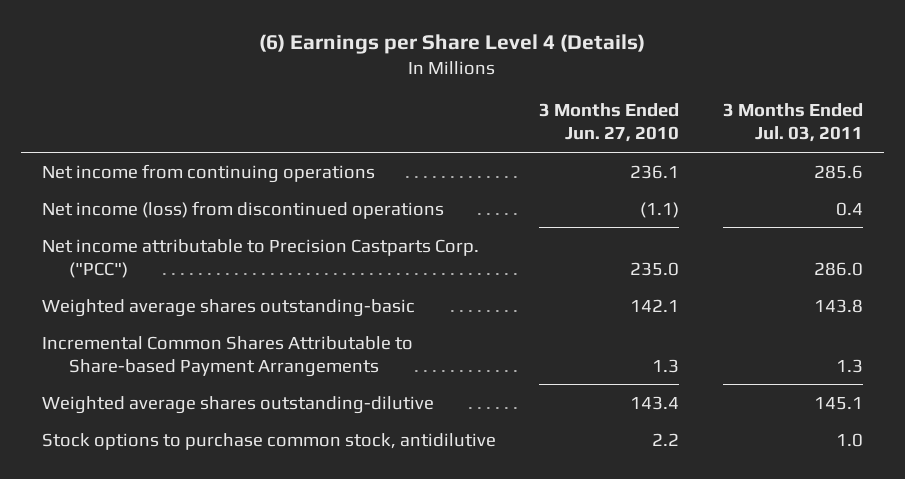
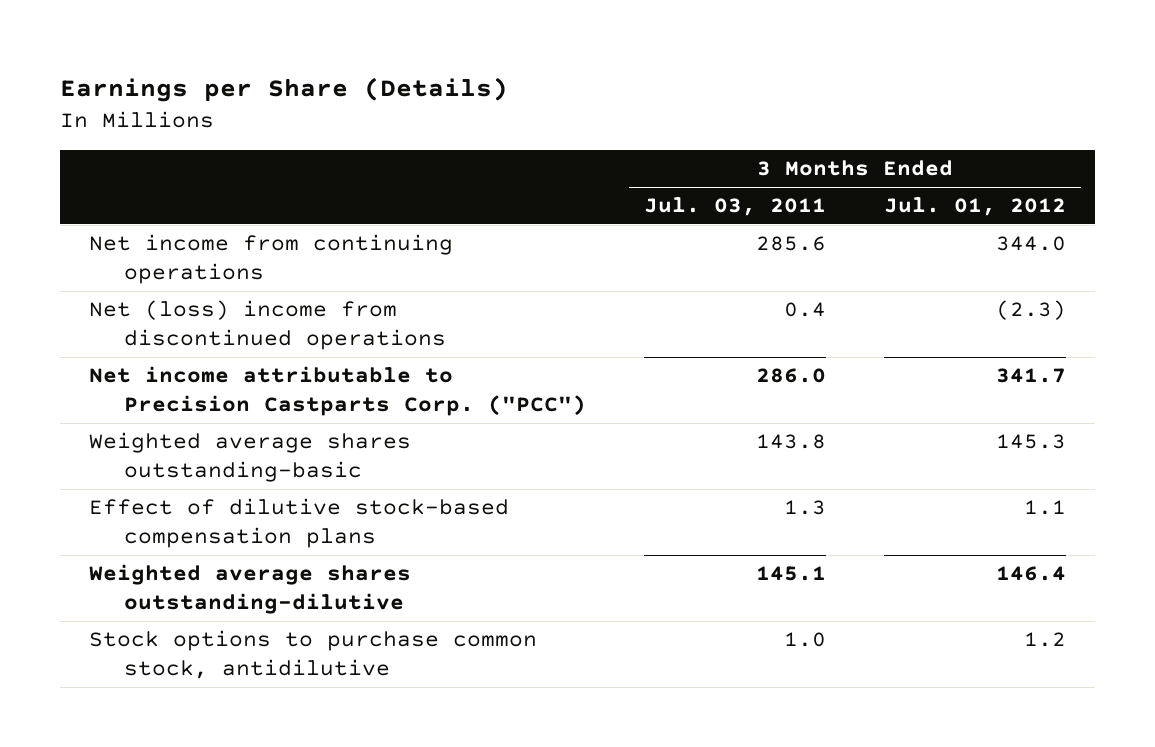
[259,33,646,54] (6) Earnings per Share Level 4 (Details) -> [60,77,509,103] Earnings per Share (Details)
[539,103,680,143] 3 Months Ended Jun. 27, 2010 -> none
none -> [884,197,1067,217] Jul. 01, 2012
[42,200,445,219] Net income (loss) from discontinued operations -> [89,300,446,351] Net (loss) income from discontinued operations
[42,335,414,377] Incremental Common Shares Attributable to Share-based Payment Arrangements -> none
none -> [89,498,510,549] Effect of dilutive stock-based compensation plans

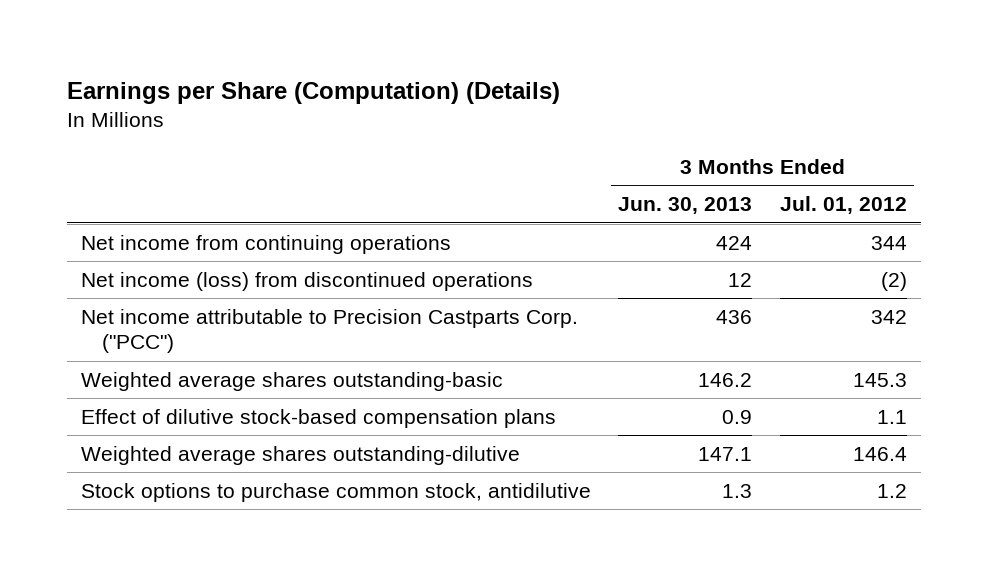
[60,77,509,103] Earnings per Share (Details) -> [66,82,560,105] Earnings per Share (Computation) (Details)
[643,197,826,217] Jul. 03, 2011 -> none
none -> [618,197,753,215] Jun. 30, 2013
[996,236,1067,252] 344.0 -> [870,235,907,250] 344
[89,300,446,351] Net (loss) income from discontinued operations -> [80,271,533,291] Net income (loss) from discontinued operations
[996,300,1067,321] (2.3) -> [880,271,907,291] (2)
[996,368,1067,384] 341.7 -> [870,309,907,324] 342

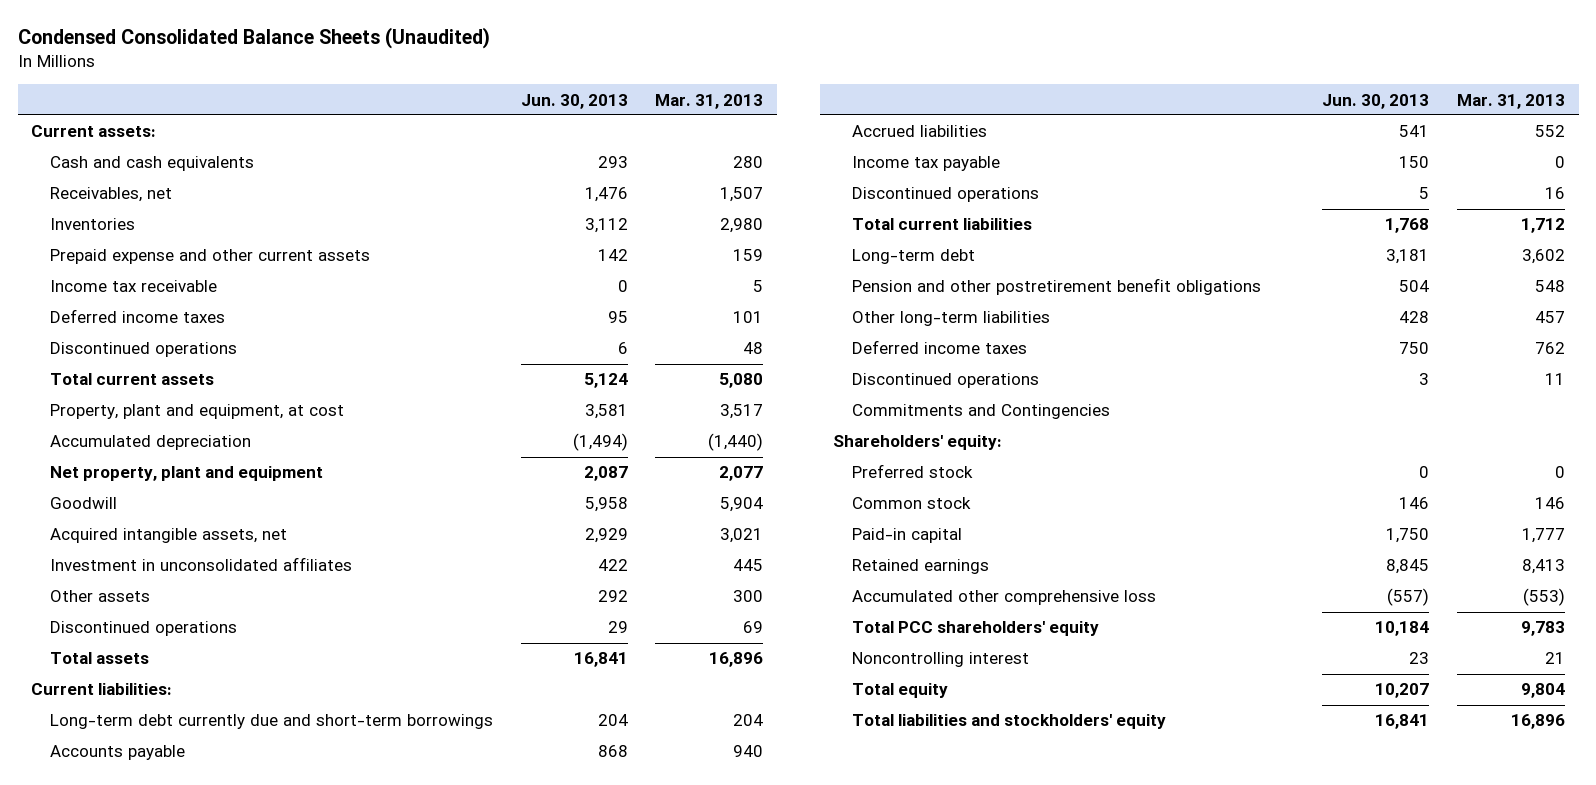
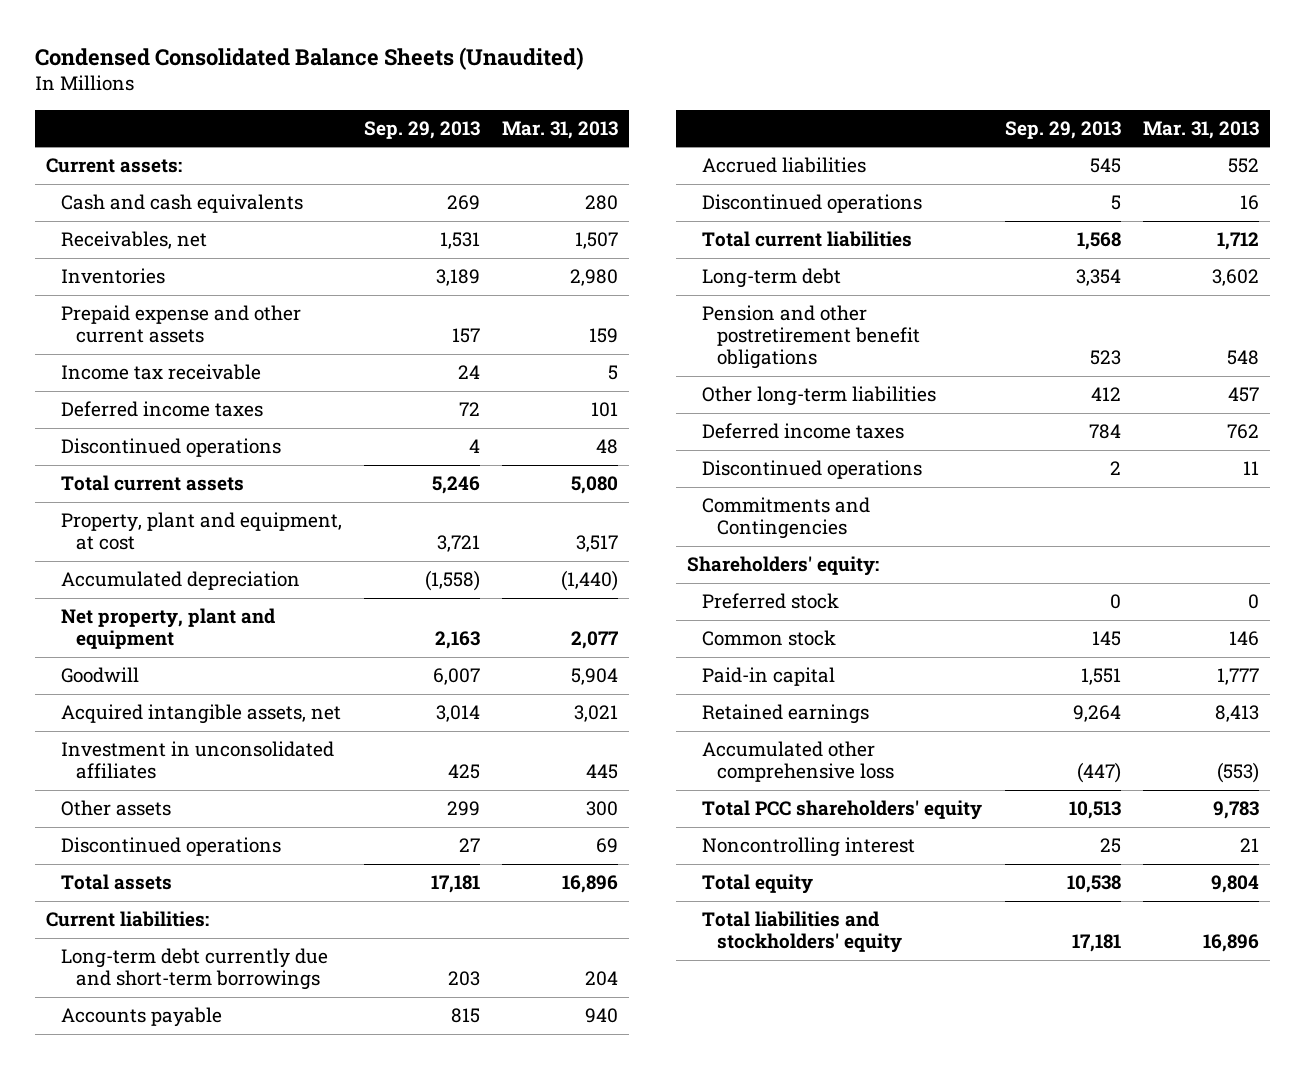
[520,93,628,109] Jun. 30, 2013 -> none
none -> [363,120,480,139] Sep. 29, 2013
[851,156,1000,172] Income tax payable -> none

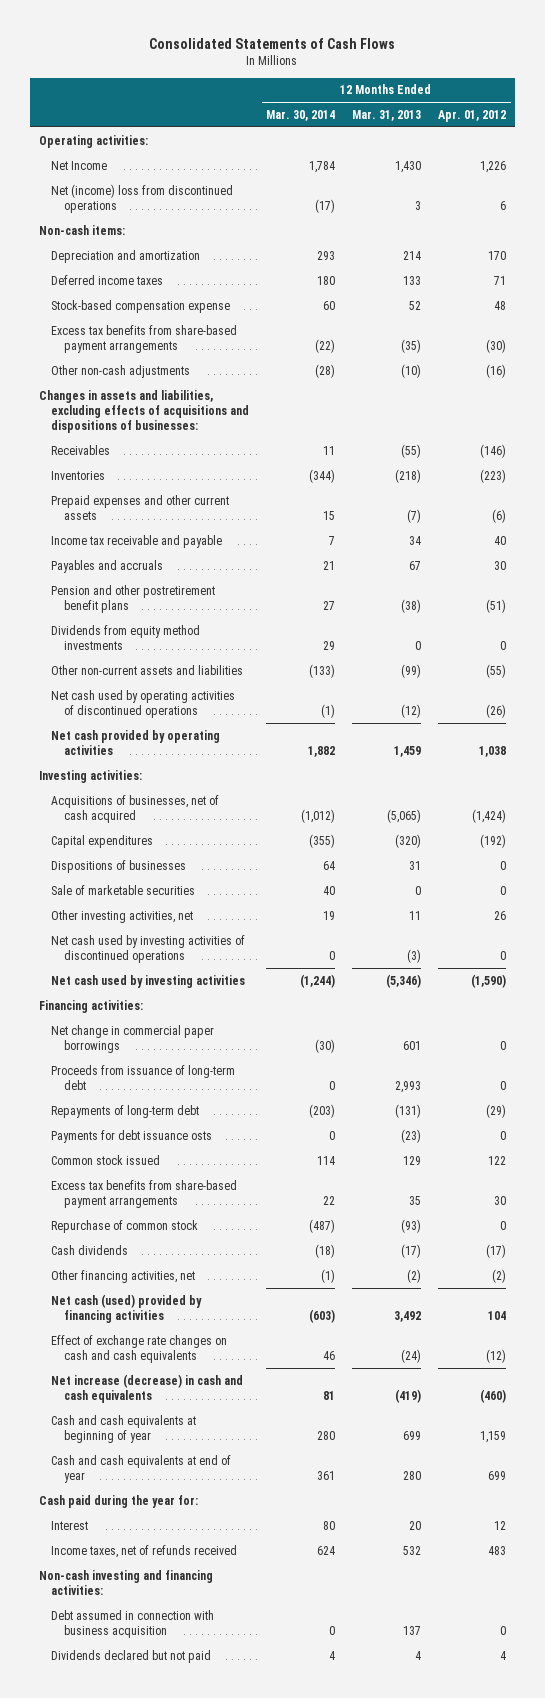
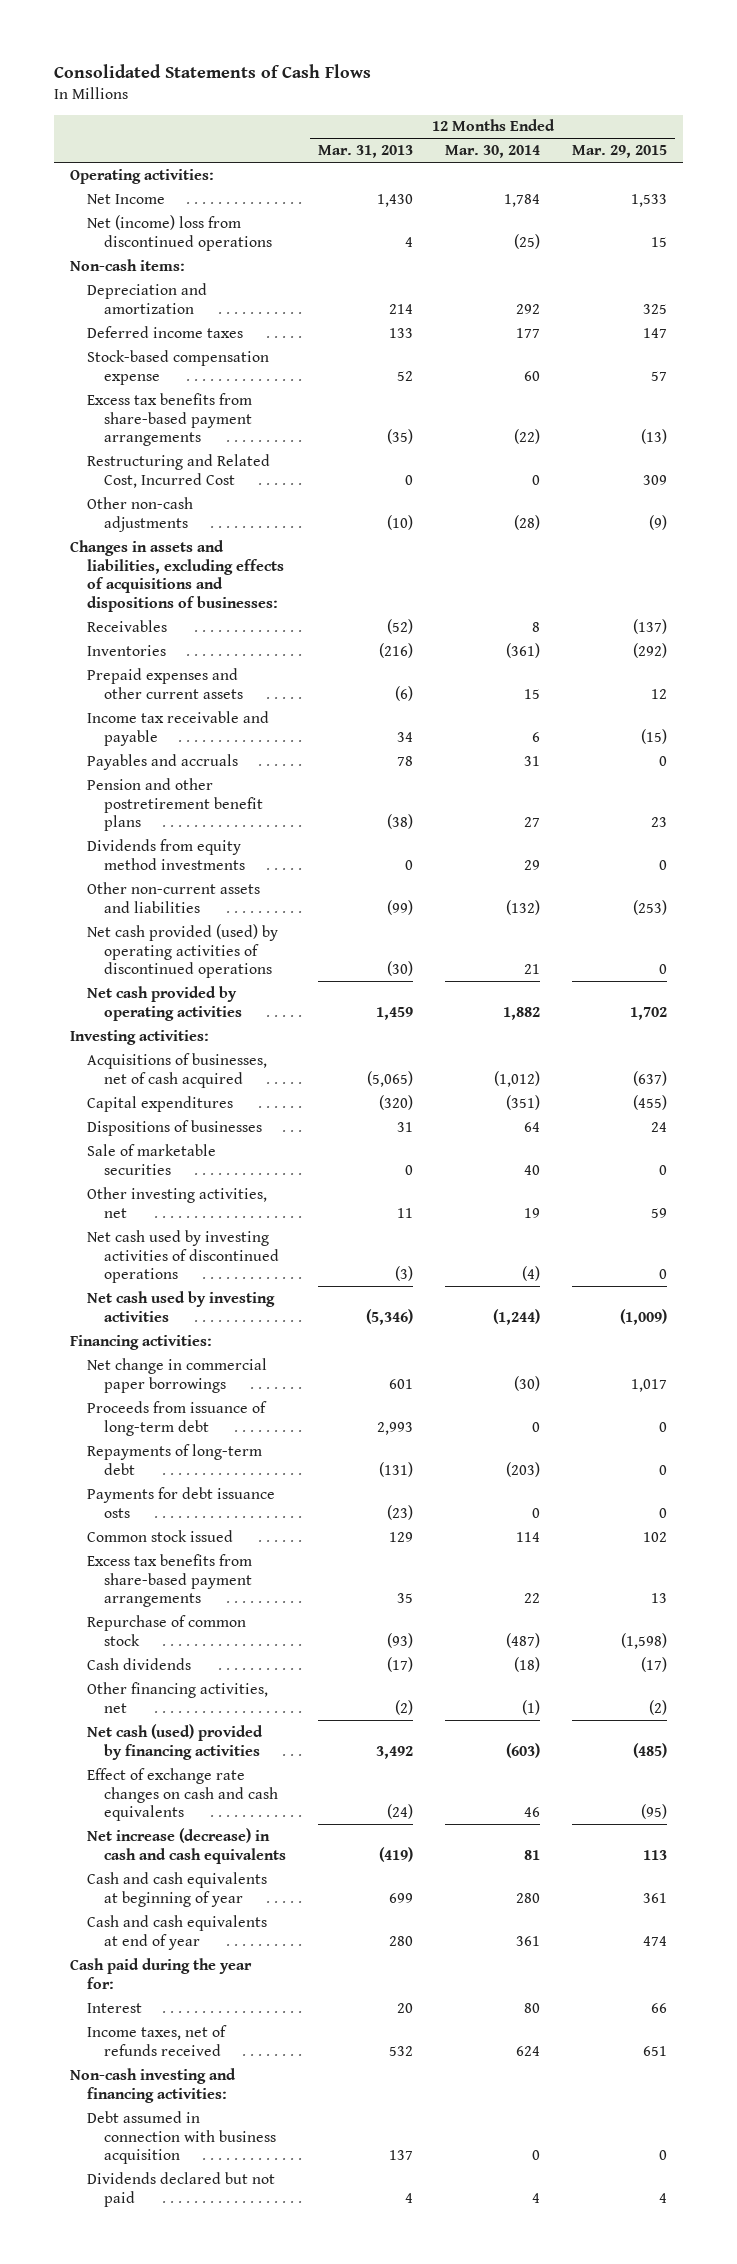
[438,109,507,122] Apr. 01, 2012 -> none
none -> [572,145,668,159] Mar. 29, 2015
[315,198,336,213] (17) -> [514,233,541,249] (25)
[415,200,422,210] 3 -> [405,236,414,247] 4
[317,250,336,260] 293 -> [516,303,541,314] 292
[317,275,336,285] 180 -> [516,327,541,338] 177
none -> [86,453,270,488] Restructuring and Related Cost, Incurred Cost
[323,445,336,455] 11 -> [532,621,541,632] 8
[401,443,422,458] (55) -> [387,618,414,634] (52)
[309,468,336,483] (344) -> [506,642,541,658] (361)
[395,468,422,483] (218) -> [379,642,414,658] (216)
[407,508,422,523] (7) -> [395,685,414,701] (6)
[329,535,336,545] 7 -> [532,731,541,742] 6
[323,560,336,570] 21 -> [524,755,541,766] 31
[409,560,422,570] 67 -> [397,755,414,766] 78
[309,663,336,678] (133) -> [506,899,541,915] (132)
[51,689,236,718] Net cash used by operating activities of discontinued operations -> [86,923,278,979] Net cash provided (used) by operating activities of discontinued operations
[321,703,336,718] (1) -> [524,964,541,975] 21
[401,703,422,718] (12) -> [387,961,414,977] (30)
[309,833,336,848] (355) -> [506,1094,541,1110] (351)
[329,950,336,960] 0 -> [522,1266,541,1282] (4)

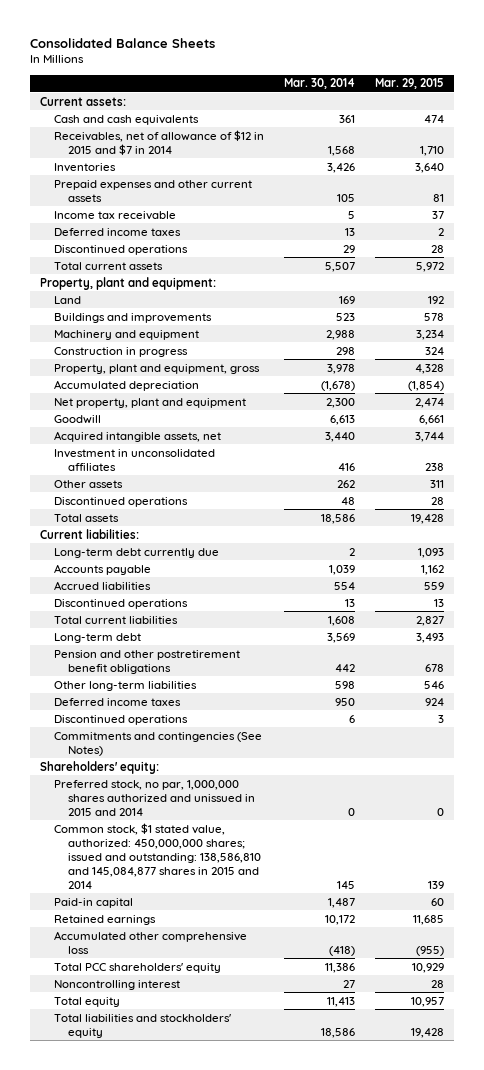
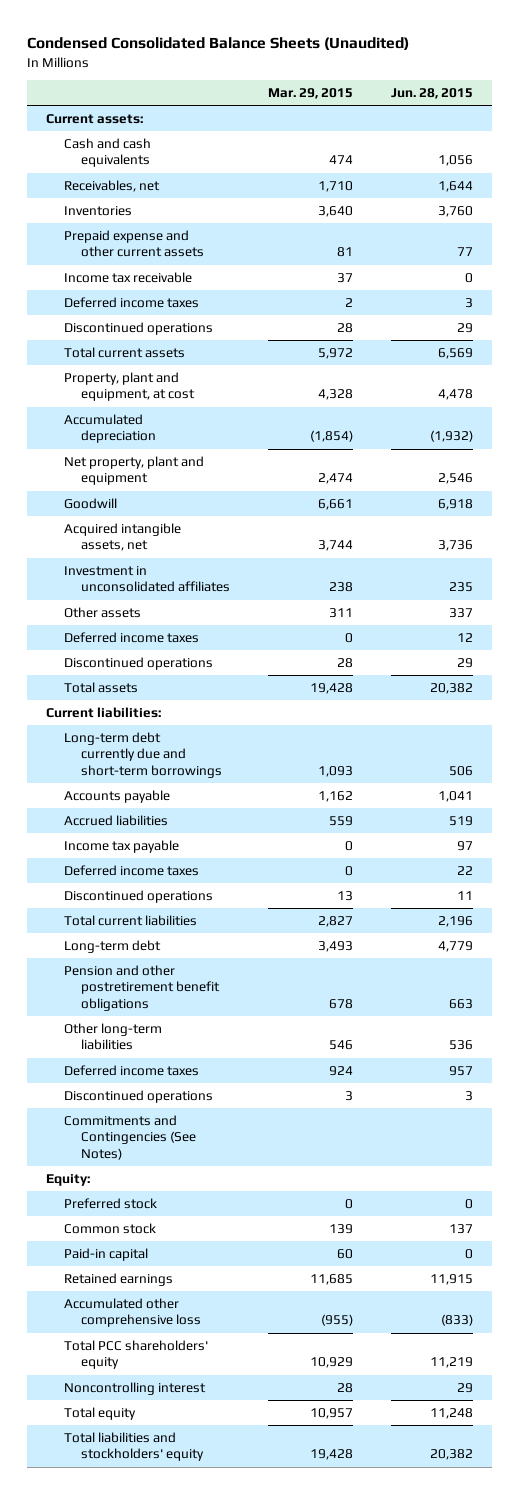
[29,37,215,48] Consolidated Balance Sheets -> [27,37,410,51] Condensed Consolidated Balance Sheets (Unaudited)
[283,78,355,90] Mar. 30, 2014 -> none
none -> [390,88,473,100] Jun. 28, 2015
[53,129,264,155] Receivables, net of allowance of $12 in 2015 and $7 in 2014 -> [63,179,160,192] Receivables, net
[53,179,252,202] Prepaid expenses and other current assets -> [63,229,205,258] Prepaid expense and other current assets
[39,276,216,290] Property, plant and equipment: -> none
[53,295,81,304] Land -> none
[53,312,212,323] Buildings and improvements -> none
[53,329,199,340] Machinery and equipment -> none
[53,346,188,357] Construction in progress -> none
[53,363,260,374] Property, plant and equipment, gross -> [63,371,196,402] Property, plant and equipment, at cost
none -> [63,631,199,643] Deferred income taxes
[53,547,219,558] Long-term debt currently due -> [63,731,223,779] Long-term debt currently due and short-term borrowings
none -> [63,839,179,853] Income tax payable
none -> [63,864,199,876] Deferred income taxes
[53,731,262,756] Commitments and contingencies (See Notes) -> [63,1114,197,1161] Commitments and Contingencies (See Notes)
[39,760,159,774] Shareholders' equity: -> [46,1173,91,1186] Equity:
[53,779,256,816] Preferred stock, no par, 1,000,000 shares authorized and unissued in 2015 and 2014 -> [63,1197,157,1209] Preferred stock
[53,822,262,889] Common stock, $1 stated value, authorized: 450,000,000 shares; issued and outstanding: 138,586,810 and 145,084,877 shares in 2015 and 2014 -> [63,1222,156,1234] Common stock

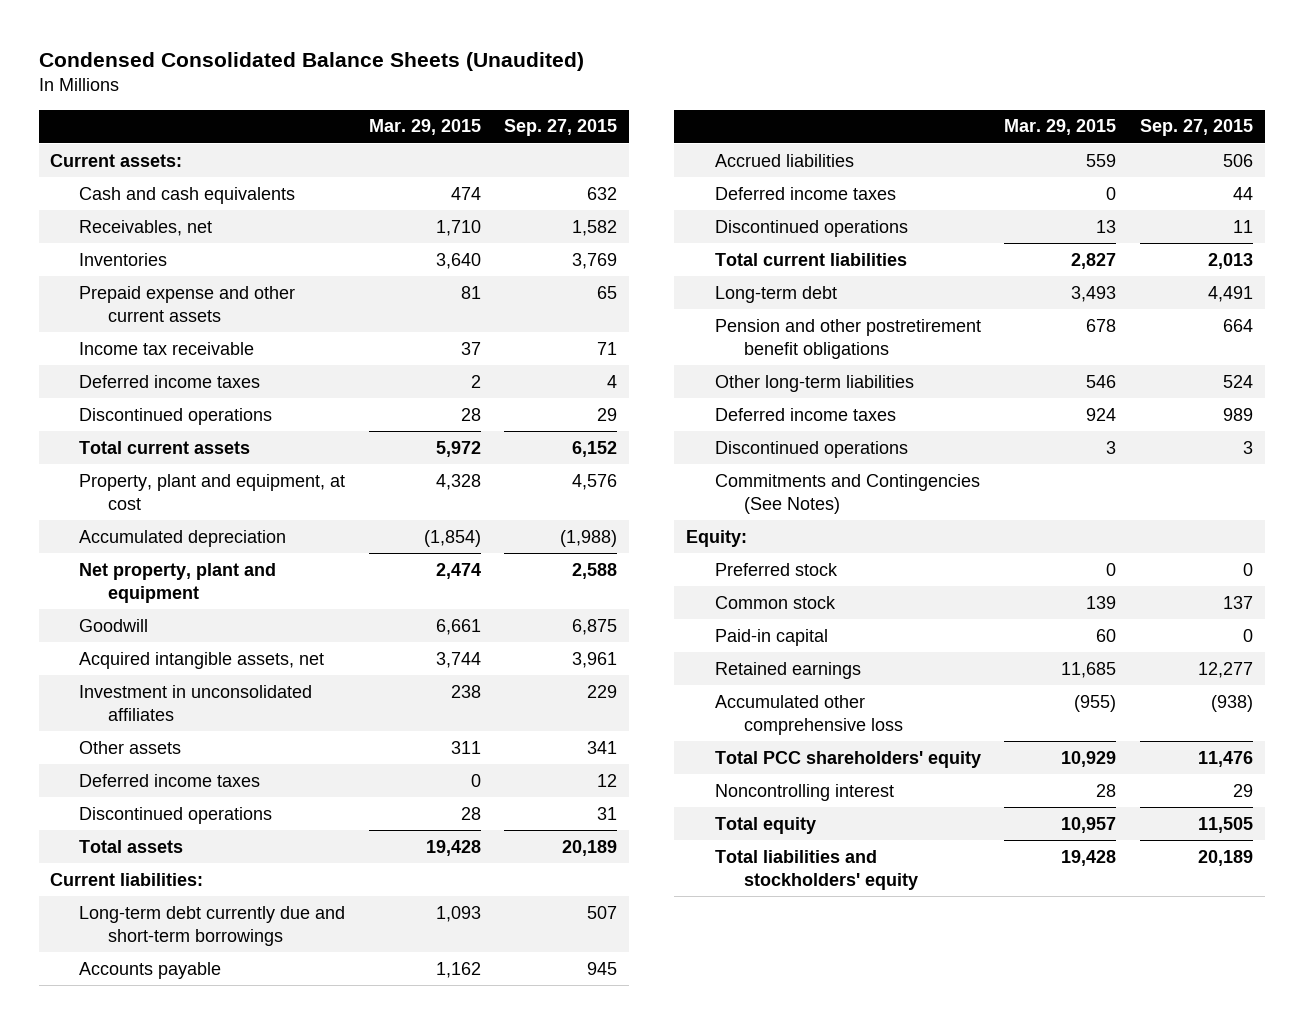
[390,88,473,100] Jun. 28, 2015 -> none
none -> [504,119,618,137] Sep. 27, 2015
[63,839,179,853] Income tax payable -> none

